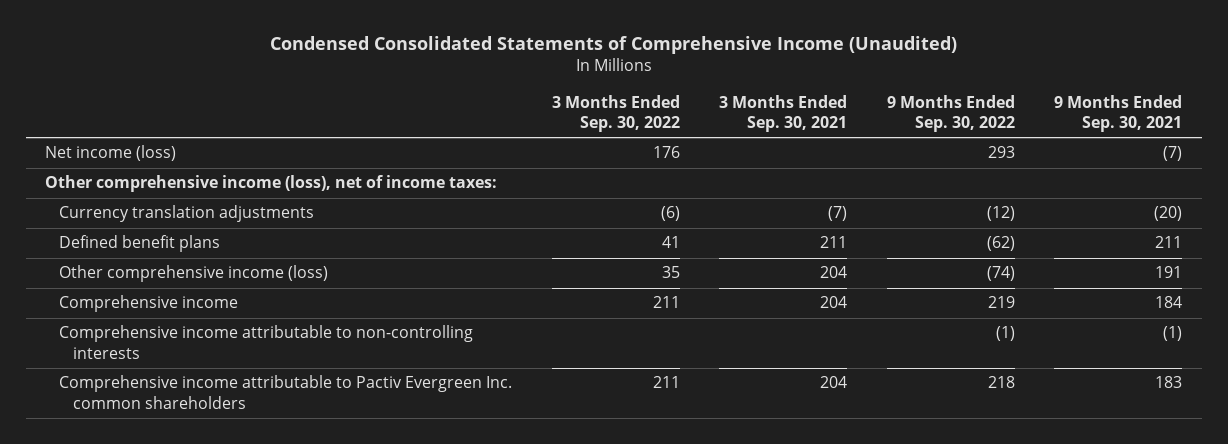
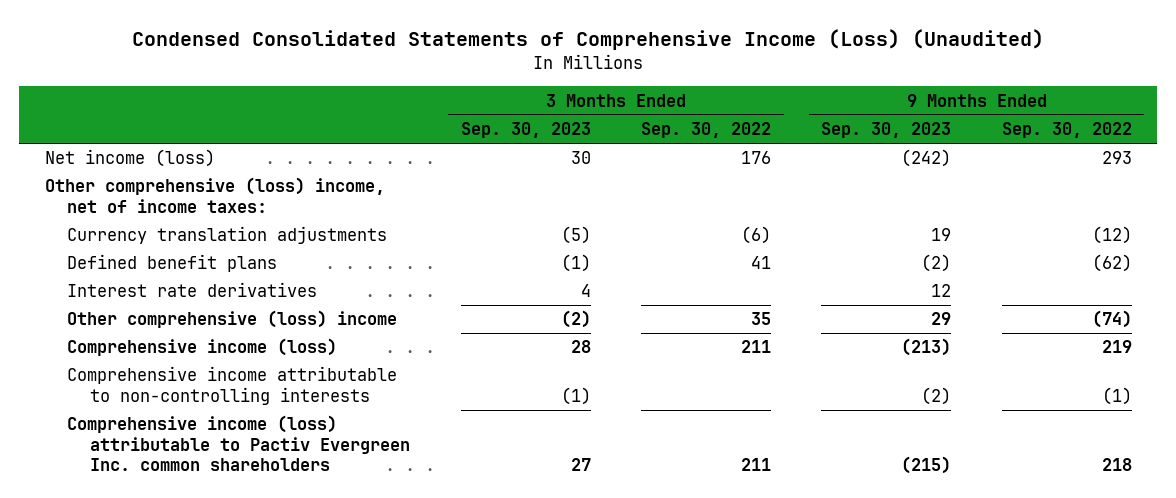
[269,36,957,55] Condensed Consolidated Statements of Comprehensive Income (Unaudited) -> [132,28,1045,50] Condensed Consolidated Statements of Comprehensive Income (Loss) (Unaudited)
[719,94,848,132] 3 Months Ended Sep. 30, 2021 -> none
[1054,94,1183,132] 9 Months Ended Sep. 30, 2021 -> none
none -> [460,122,591,139] Sep. 30, 2023
none -> [821,122,952,139] Sep. 30, 2023
[45,175,498,193] Other comprehensive income (loss), net of income taxes: -> [44,177,385,213] Other comprehensive (loss) income, net of income taxes:
none -> [67,282,318,298] Interest rate derivatives
[59,265,329,283] Other comprehensive income (loss) -> [67,310,398,329] Other comprehensive (loss) income
[59,295,239,313] Comprehensive income -> [67,338,338,357] Comprehensive income (loss)
[59,375,513,409] Comprehensive income attributable to Pactiv Evergreen Inc. common shareholders -> [67,415,411,472] Comprehensive income (loss) attributable to Pactiv Evergreen Inc. common shareholders

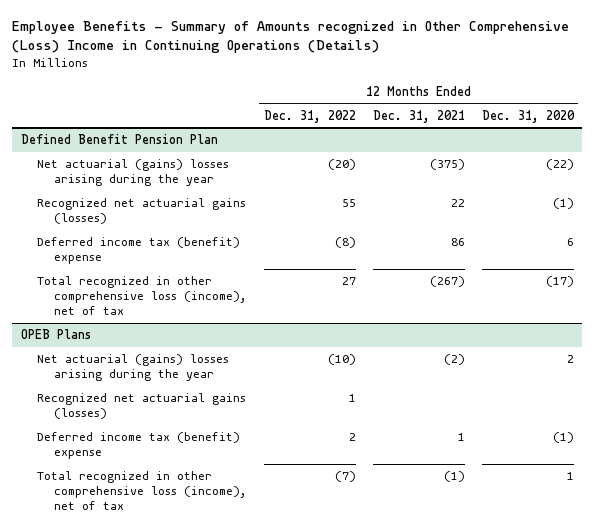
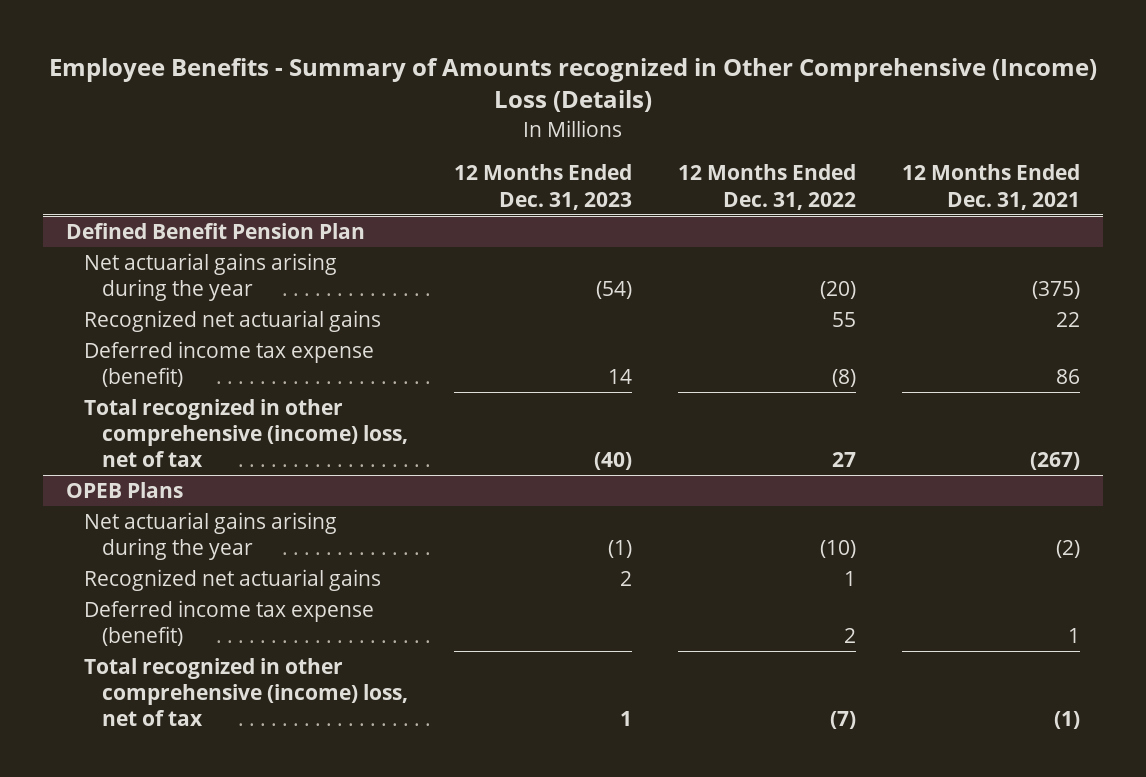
[12,21,570,54] Employee Benefits - Summary of Amounts recognized in Other Comprehensive (Loss) Income in Continuing Operations (Details) -> [49,57,1098,113] Employee Benefits - Summary of Amounts recognized in Other Comprehensive (Income) Loss (Details)
[481,109,575,123] Dec. 31, 2020 -> none
none -> [454,164,633,210] 12 Months Ended Dec. 31, 2023
[37,159,230,187] Net actuarial (gains) losses arising during the year -> [84,253,338,302] Net actuarial gains arising during the year
[37,198,247,225] Recognized net actuarial gains (losses) -> [84,310,382,333] Recognized net actuarial gains
[37,237,241,265] Deferred income tax (benefit) expense -> [84,341,375,388] Deferred income tax expense (benefit)
[37,276,247,316] Total recognized in other comprehensive loss (income), net of tax -> [84,399,409,468] Total recognized in other comprehensive (income) loss, net of tax
[37,354,230,382] Net actuarial (gains) losses arising during the year -> [84,512,338,561] Net actuarial gains arising during the year
[37,393,247,420] Recognized net actuarial gains (losses) -> [84,569,382,592] Recognized net actuarial gains
[37,432,241,460] Deferred income tax (benefit) expense -> [84,600,375,647] Deferred income tax expense (benefit)
[37,471,247,511] Total recognized in other comprehensive loss (income), net of tax -> [84,658,409,727] Total recognized in other comprehensive (income) loss, net of tax

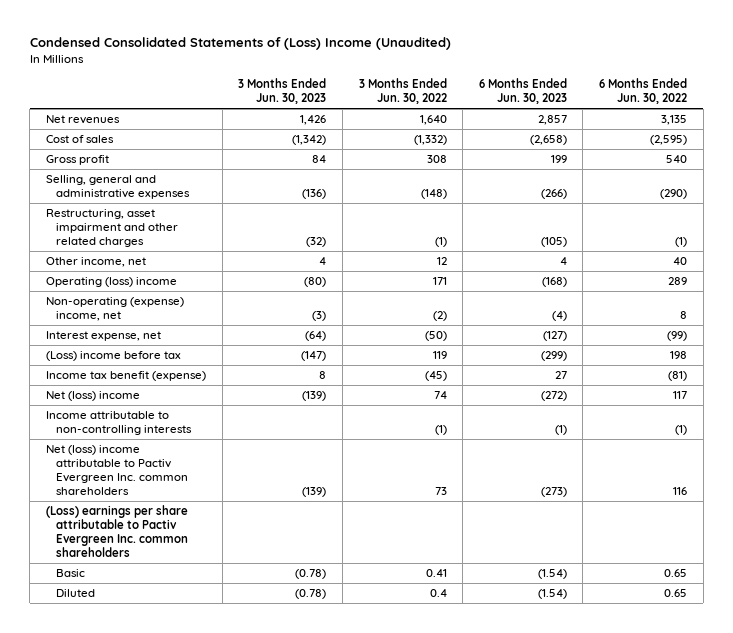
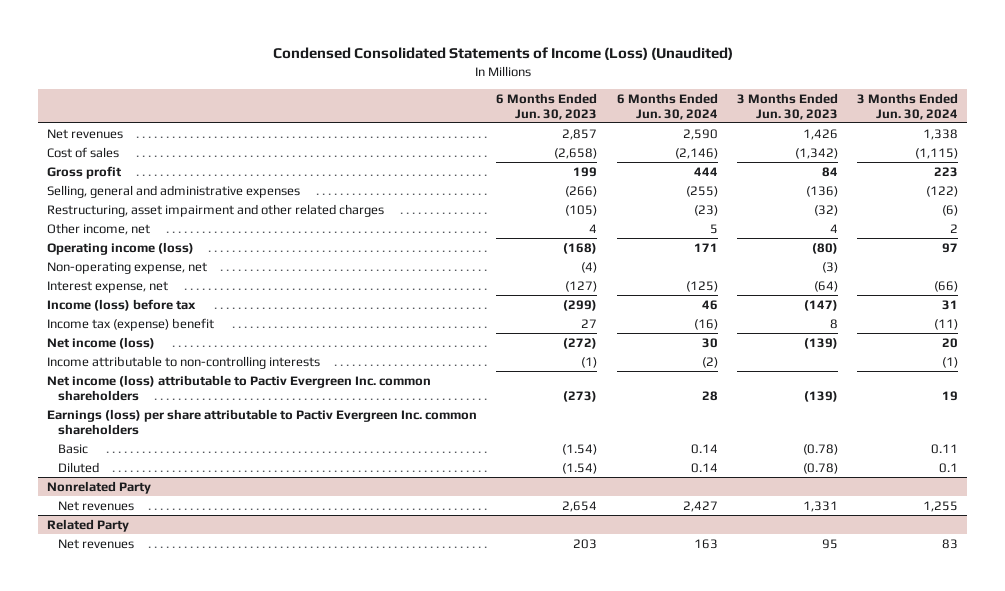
[29,37,451,51] Condensed Consolidated Statements of (Loss) Income (Unaudited) -> [272,47,733,61] Condensed Consolidated Statements of Income (Loss) (Unaudited)
[358,78,447,105] 3 Months Ended Jun. 30, 2022 -> none
[598,78,687,105] 6 Months Ended Jun. 30, 2022 -> none
none -> [616,92,718,120] 6 Months Ended Jun. 30, 2024
none -> [856,92,958,120] 3 Months Ended Jun. 30, 2024
[46,276,178,287] Operating (loss) income -> [47,241,195,255] Operating income (loss)
[46,296,185,322] Non-operating (expense) income, net -> [47,261,208,274] Non-operating expense, net
[46,350,182,361] (Loss) income before tax -> [47,298,197,311] Income (loss) before tax
[46,370,207,381] Income tax benefit (expense) -> [47,317,215,331] Income tax (expense) benefit
[46,390,141,401] Net (loss) income -> [47,336,156,349] Net income (loss)
[46,444,189,496] Net (loss) income attributable to Pactiv Evergreen Inc. common shareholders -> [47,374,432,401] Net income (loss) attributable to Pactiv Evergreen Inc. common shareholders
[46,504,189,558] (Loss) earnings per share attributable to Pactiv Evergreen Inc. common shareholders -> [47,408,478,435] Earnings (loss) per share attributable to Pactiv Evergreen Inc. common shareholders
none -> [47,480,152,494] Nonrelated Party
none -> [58,500,135,511] Net revenues
none -> [47,518,130,532] Related Party
none -> [58,538,135,549] Net revenues

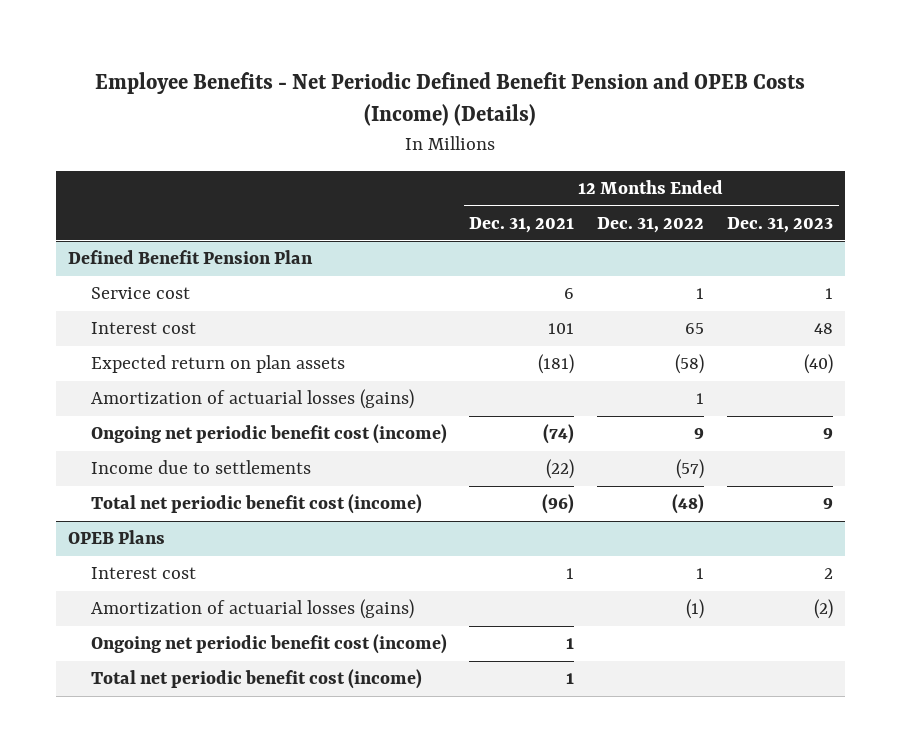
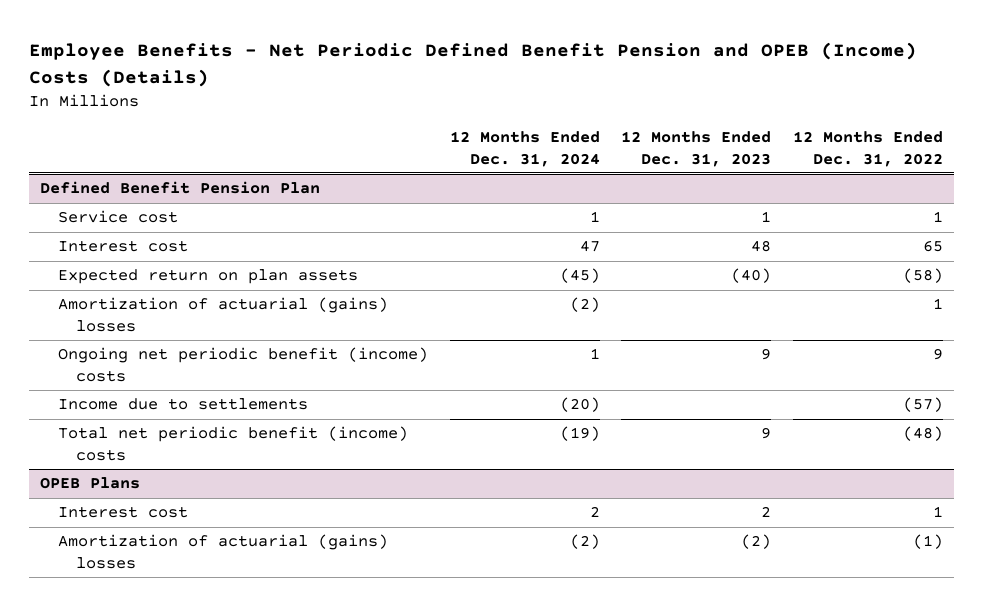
[95,71,806,127] Employee Benefits - Net Periodic Defined Benefit Pension and OPEB Costs (Income) (Details) -> [29,42,918,87] Employee Benefits - Net Periodic Defined Benefit Pension and OPEB (Income) Costs (Details)
[469,216,575,233] Dec. 31, 2021 -> none
none -> [449,131,600,167] 12 Months Ended Dec. 31, 2024
[90,389,414,410] Amortization of actuarial losses (gains) -> [58,297,389,332] Amortization of actuarial (gains) losses
[90,424,447,445] Ongoing net periodic benefit cost (income) -> [58,347,429,382] Ongoing net periodic benefit (income) costs
[90,494,422,515] Total net periodic benefit cost (income) -> [58,426,409,461] Total net periodic benefit (income) costs
[90,634,447,655] Ongoing net periodic benefit cost (income) -> none
[90,669,422,690] Total net periodic benefit cost (income) -> none
[90,599,414,620] Amortization of actuarial losses (gains) -> [58,534,389,569] Amortization of actuarial (gains) losses

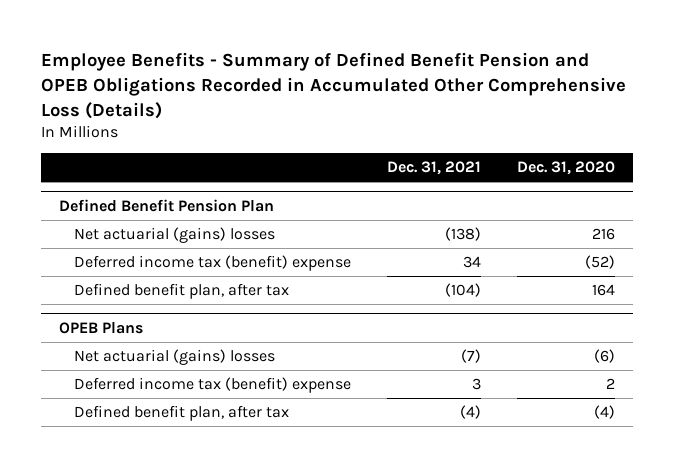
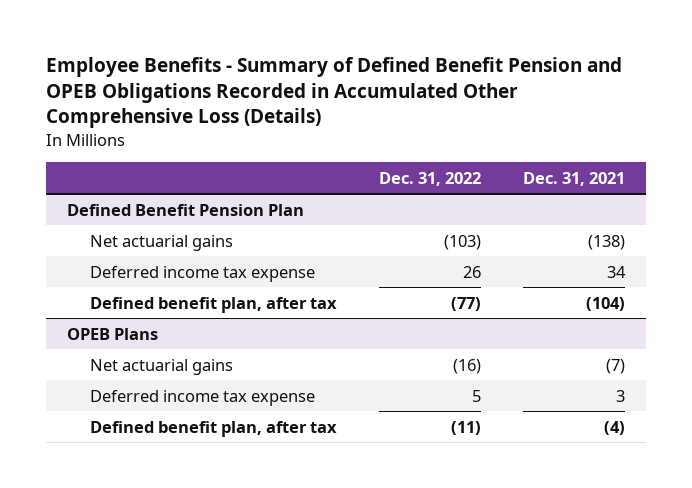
[517,161,616,176] Dec. 31, 2020 -> none
none -> [378,171,481,186] Dec. 31, 2022
[74,227,276,244] Net actuarial (gains) losses -> [89,234,233,251] Net actuarial gains
[74,255,352,272] Deferred income tax (benefit) expense -> [89,265,315,282] Deferred income tax expense
[74,349,276,366] Net actuarial (gains) losses -> [89,358,233,375] Net actuarial gains
[74,377,352,394] Deferred income tax (benefit) expense -> [89,389,315,406] Deferred income tax expense

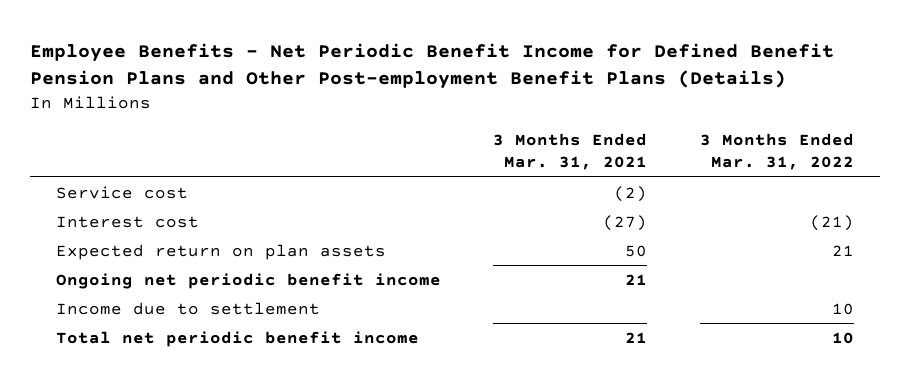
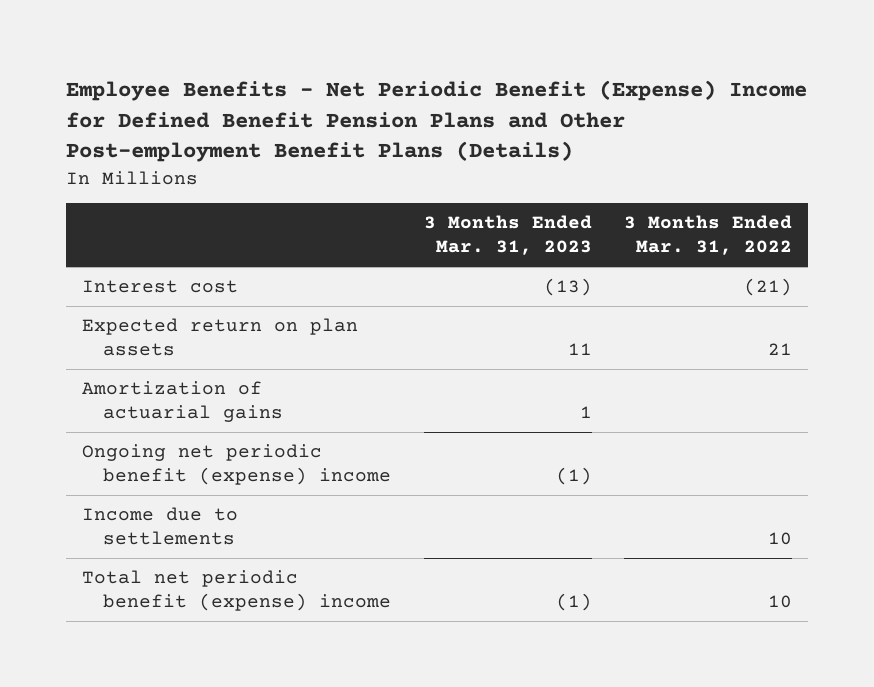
[29,42,834,90] Employee Benefits - Net Periodic Benefit Income for Defined Benefit Pension Plans and Other Post-employment Benefit Plans (Details) -> [65,80,807,163] Employee Benefits - Net Periodic Benefit (Expense) Income for Defined Benefit Pension Plans and Other Post-employment Benefit Plans (Details)
[493,132,648,171] 3 Months Ended Mar. 31, 2021 -> none
none -> [423,215,592,256] 3 Months Ended Mar. 31, 2023
[55,185,188,199] Service cost -> none
none -> [82,381,284,423] Amortization of actuarial gains
[55,272,441,289] Ongoing net periodic benefit income -> [82,444,392,486] Ongoing net periodic benefit (expense) income
[55,301,320,315] Income due to settlement -> [82,507,239,546] Income due to settlements
[55,330,419,347] Total net periodic benefit income -> [82,570,392,612] Total net periodic benefit (expense) income

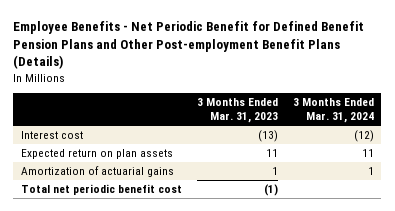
[65,80,807,163] Employee Benefits - Net Periodic Benefit (Expense) Income for Defined Benefit Pension Plans and Other Post-employment Benefit Plans (Details) -> [13,20,365,70] Employee Benefits - Net Periodic Benefit for Defined Benefit Pension Plans and Other Post-employment Benefit Plans (Details)
[623,215,792,256] 3 Months Ended Mar. 31, 2022 -> none
none -> [292,98,374,124] 3 Months Ended Mar. 31, 2024
[82,444,392,486] Ongoing net periodic benefit (expense) income -> none
[82,507,239,546] Income due to settlements -> none
[82,570,392,612] Total net periodic benefit (expense) income -> [20,184,182,196] Total net periodic benefit cost

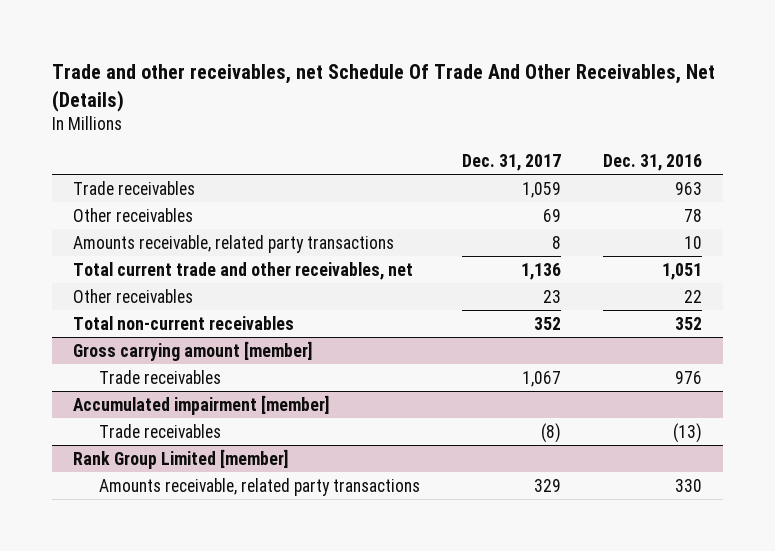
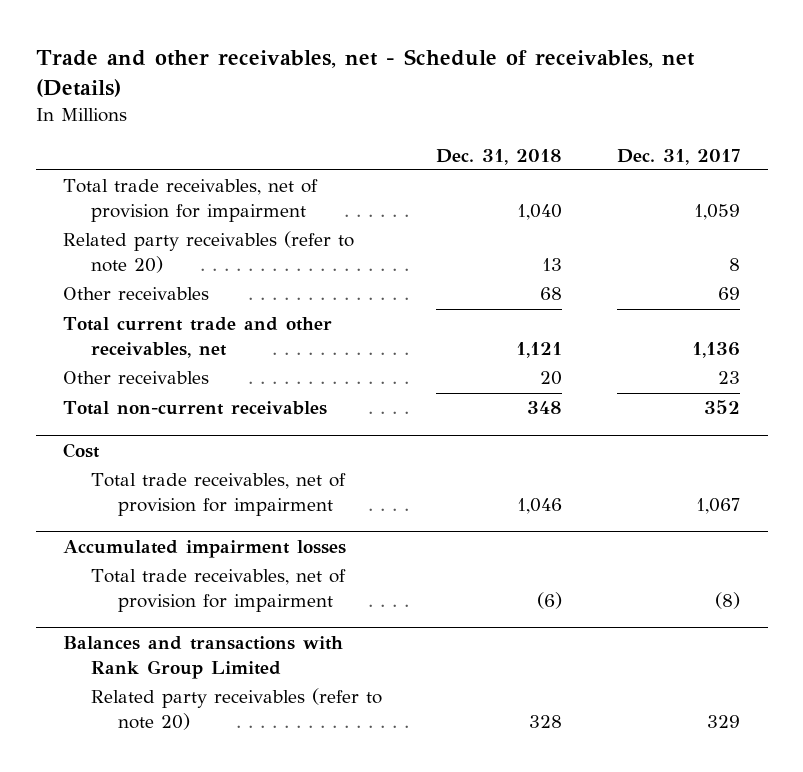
[52,64,716,112] Trade and other receivables, net Schedule Of Trade And Other Receivables, Net (Details) -> [35,49,695,98] Trade and other receivables, net - Schedule of receivables, net (Details)
[603,154,703,172] Dec. 31, 2016 -> none
none -> [436,148,563,165] Dec. 31, 2018
[73,180,196,195] Trade receivables -> [62,179,318,223] Total trade receivables, net of provision for impairment
none -> [62,231,354,274] Related party receivables (refer to note 20)
[73,234,395,253] Amounts receivable, related party transactions -> none
[73,340,313,361] Gross carrying amount [member] -> [62,442,100,458] Cost
[98,369,221,384] Trade receivables -> [90,473,346,517] Total trade receivables, net of provision for impairment
[73,394,330,415] Accumulated impairment [member] -> [62,539,346,558] Accumulated impairment losses
[98,423,221,438] Trade receivables -> [90,569,346,613] Total trade receivables, net of provision for impairment
[73,448,289,469] Rank Group Limited [member] -> [62,635,343,679] Balances and transactions with Rank Group Limited
[98,477,420,496] Amounts receivable, related party transactions -> [90,688,382,731] Related party receivables (refer to note 20)

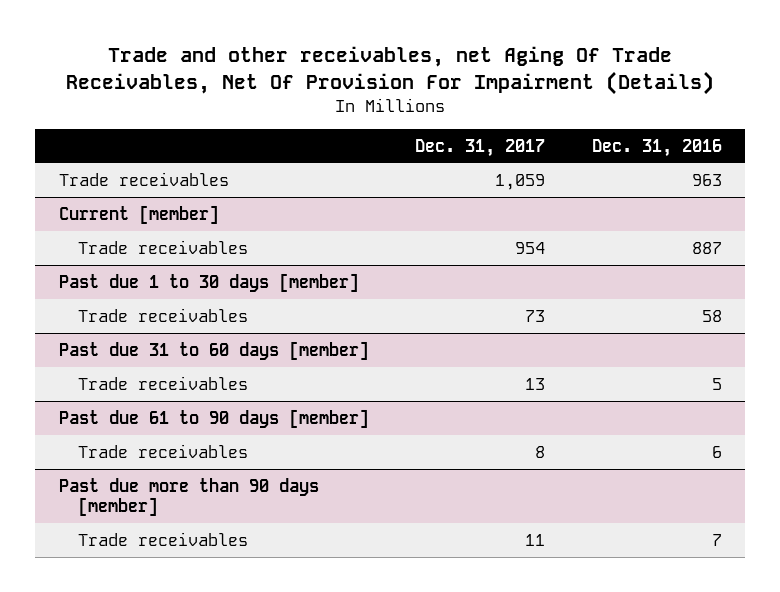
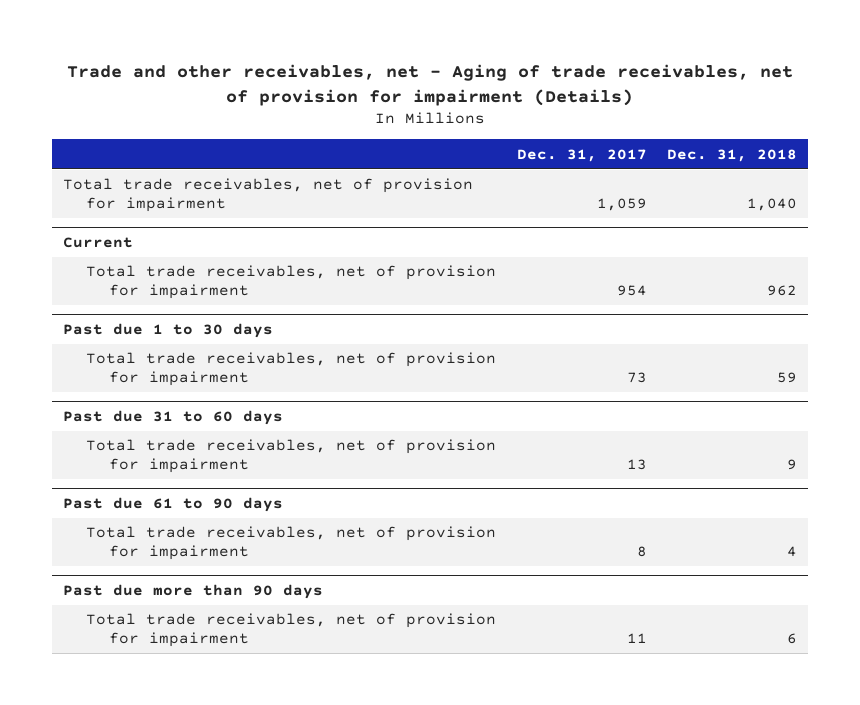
[66,45,715,95] Trade and other receivables, net Aging Of Trade Receivables, Net Of Provision For Impairment (Details) -> [67,64,794,106] Trade and other receivables, net - Aging of trade receivables, net of provision for impairment (Details)
[591,138,722,157] Dec. 31, 2016 -> none
none -> [667,148,798,162] Dec. 31, 2018
[58,171,229,186] Trade receivables -> [62,178,473,213] Total trade receivables, net of provision for impairment
[58,204,219,224] Current [member] -> [62,236,133,248] Current
[77,239,248,254] Trade receivables -> [85,265,496,300] Total trade receivables, net of provision for impairment
[58,272,359,292] Past due 1 to 30 days [member] -> [62,322,273,338] Past due 1 to 30 days
[77,307,248,322] Trade receivables -> [85,352,496,387] Total trade receivables, net of provision for impairment
[58,340,369,360] Past due 31 to 60 days [member] -> [62,409,283,425] Past due 31 to 60 days
[77,375,248,390] Trade receivables -> [85,439,496,474] Total trade receivables, net of provision for impairment
[58,408,369,428] Past due 61 to 90 days [member] -> [62,496,283,512] Past due 61 to 90 days
[77,443,248,458] Trade receivables -> [85,526,496,561] Total trade receivables, net of provision for impairment
[58,477,319,516] Past due more than 90 days [member] -> [62,583,323,599] Past due more than 90 days
[77,531,248,546] Trade receivables -> [85,613,496,648] Total trade receivables, net of provision for impairment

